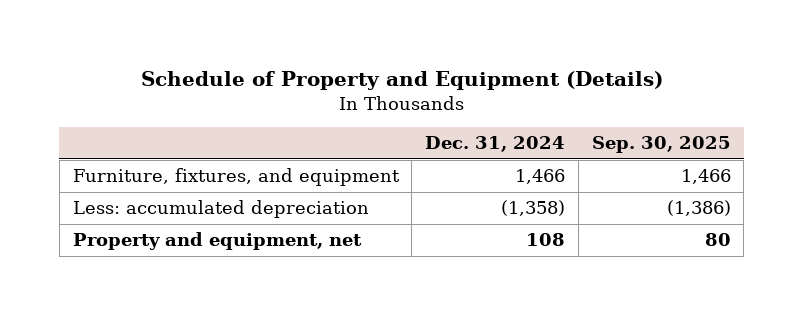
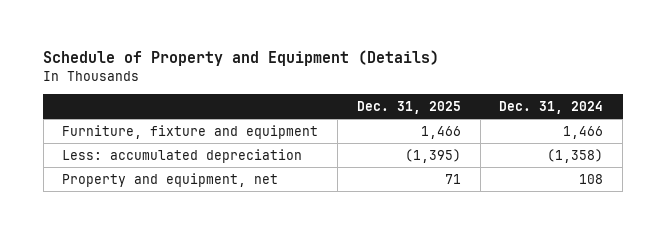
[591,136,731,154] Sep. 30, 2025 -> none
none -> [356,100,461,114] Dec. 31, 2025
[72,168,400,187] Furniture, fixtures, and equipment -> [62,124,319,139] Furniture, fixture and equipment

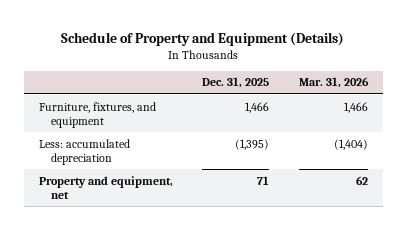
[499,100,604,114] Dec. 31, 2024 -> none
none -> [298,77,369,89] Mar. 31, 2026
[62,124,319,139] Furniture, fixture and equipment -> [38,101,156,129] Furniture, fixtures, and equipment

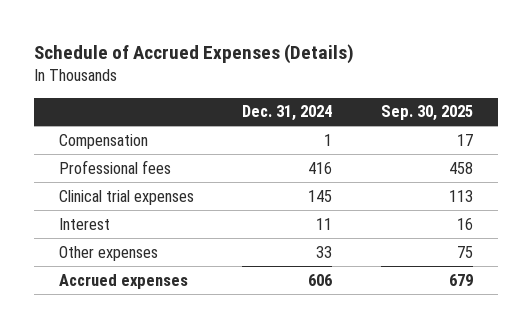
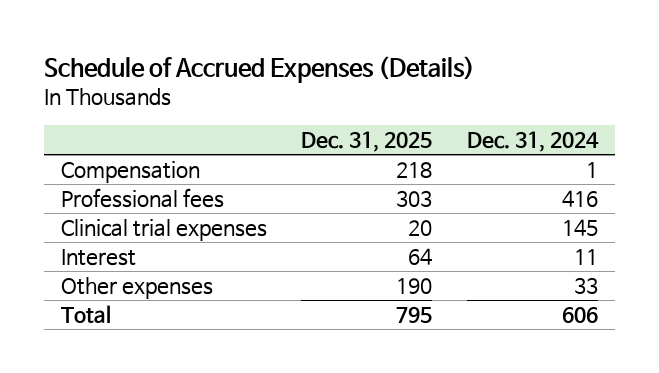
[381,105,474,122] Sep. 30, 2025 -> none
none -> [301,130,433,152] Dec. 31, 2025
[58,273,188,289] Accrued expenses -> [61,305,112,324] Total

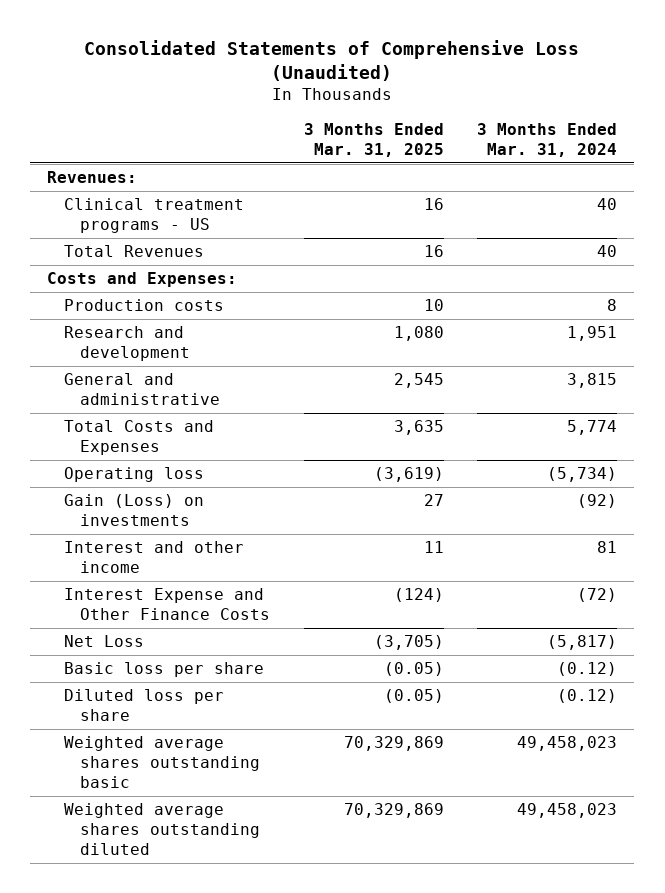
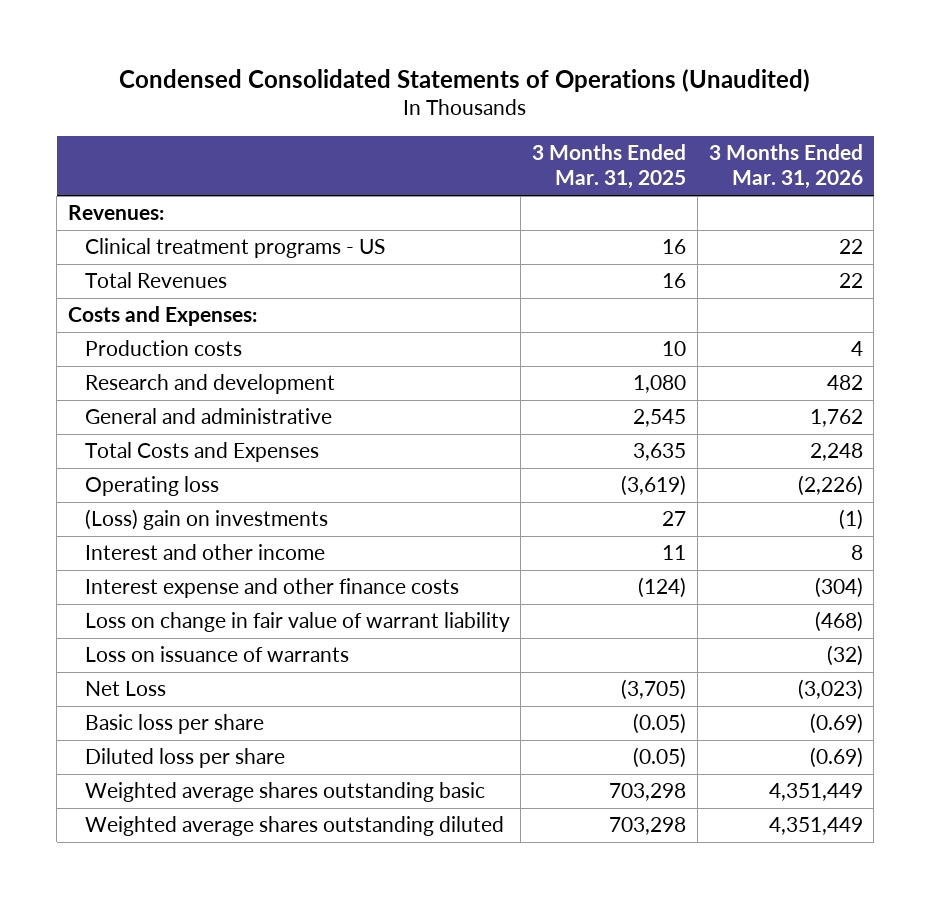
[84,39,580,82] Consolidated Statements of Comprehensive Loss (Unaudited) -> [119,69,811,93] Condensed Consolidated Statements of Operations (Unaudited)
[477,123,618,158] 3 Months Ended Mar. 31, 2024 -> none
none -> [708,144,863,190] 3 Months Ended Mar. 31, 2026
[63,494,204,527] Gain (Loss) on investments -> [84,509,328,531] (Loss) gain on investments
[63,588,271,621] Interest Expense and Other Finance Costs -> [84,578,459,599] Interest expense and other finance costs
none -> [84,612,510,633] Loss on change in fair value of warrant liability
none -> [84,646,349,663] Loss on issuance of warrants
[343,736,444,752] 70,329,869 -> [609,783,687,802] 703,298
[343,803,444,819] 70,329,869 -> [609,817,687,836] 703,298

